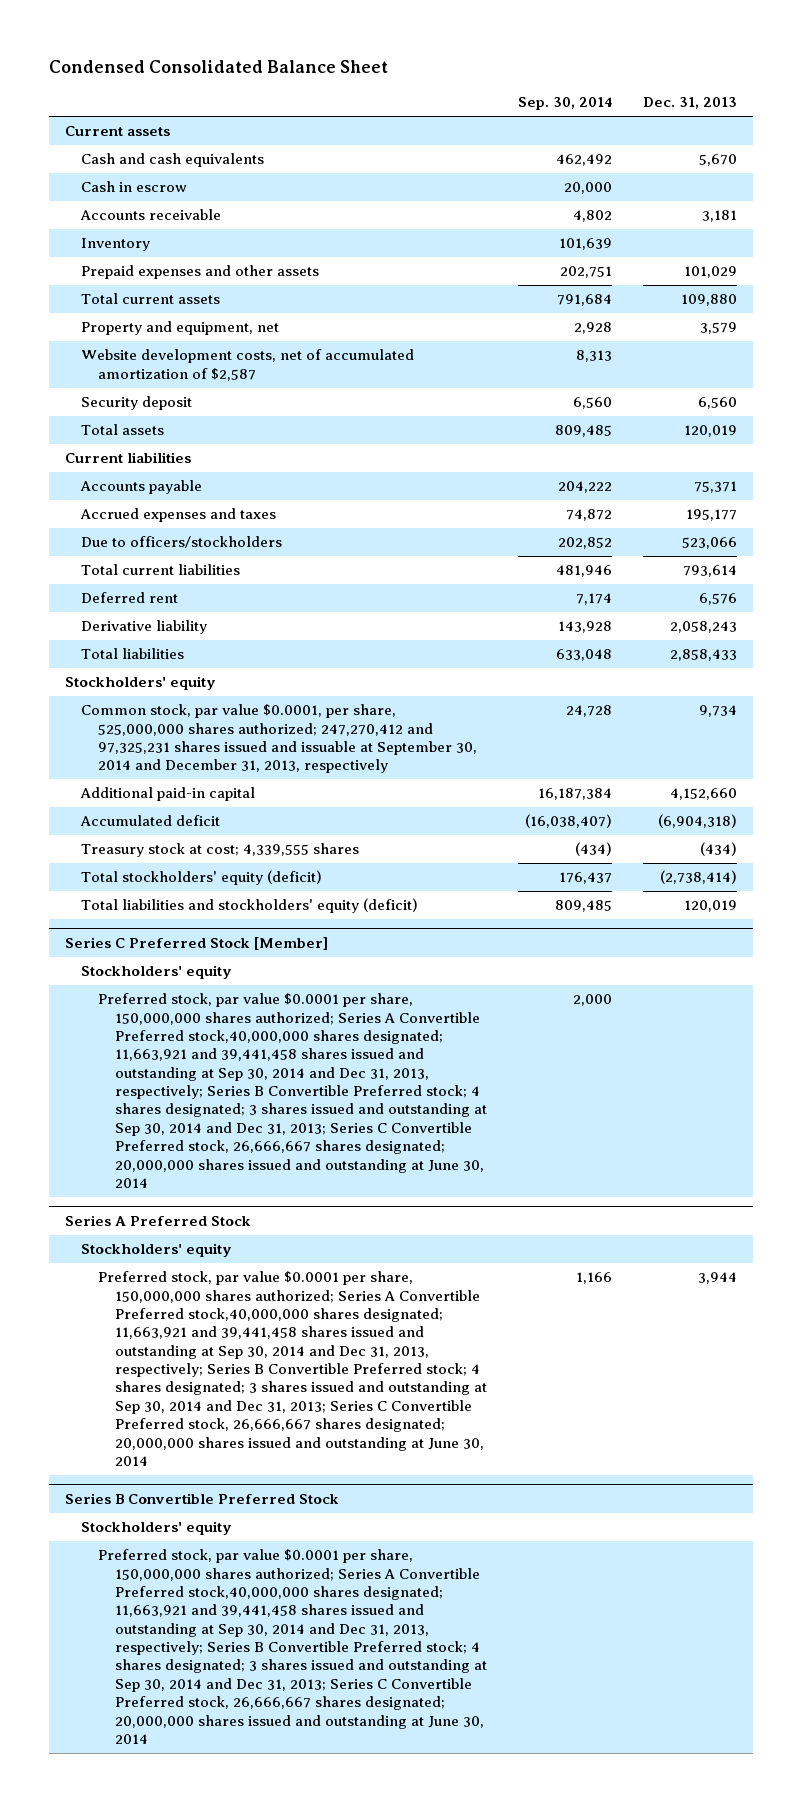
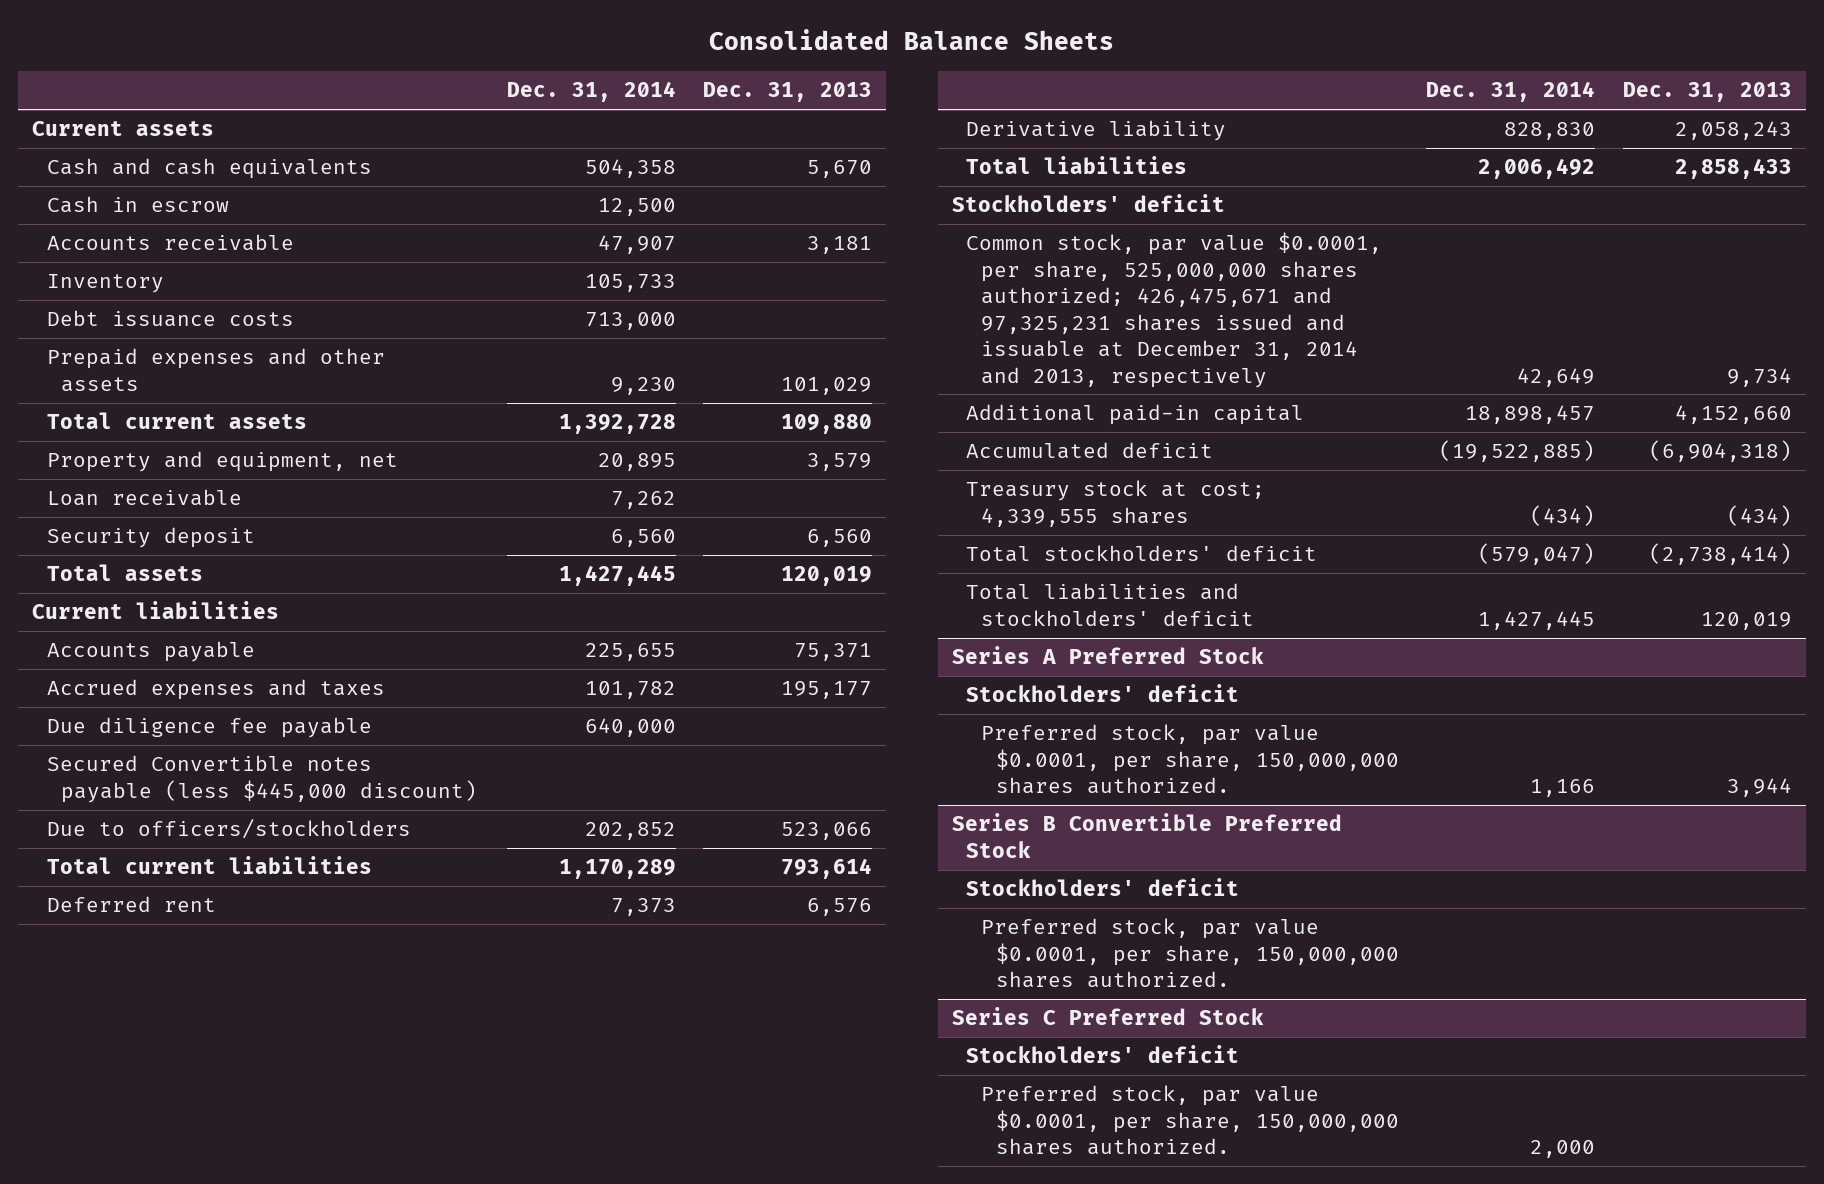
[49,59,389,73] Condensed Consolidated Balance Sheet -> [708,29,1114,51] Consolidated Balance Sheets
[517,97,612,111] Sep. 30, 2014 -> none
none -> [506,81,676,103] Dec. 31, 2014
none -> [46,310,294,328] Debt issuance costs
[81,349,415,381] Website development costs, net of accumulated amortization of $2,587 -> none
none -> [46,489,242,507] Loan receivable
none -> [46,717,372,739] Due diligence fee payable
none -> [46,755,478,803] Secured Convertible notes payable (less $445,000 discount)
[64,676,216,691] Stockholders' equity -> [951,194,1225,213] Stockholders' deficit
[81,704,478,774] Common stock, par value $0.0001, per share, 525,000,000 shares authorized; 247,270,412 and 97,325,231 shares issued and issuable at September 30, 2014 and December 31, 2013, respectively -> [966,232,1383,388] Common stock, par value $0.0001, per share, 525,000,000 shares authorized; 426,475,671 and 97,325,231 shares issued and issuable at December 31, 2014 and 2013, respectively
[64,936,328,950] Series C Preferred Stock [Member] -> none
[81,965,233,980] Stockholders' equity -> none
[98,993,487,1188] Preferred stock, par value $0.0001 per share, 150,000,000 shares authorized; Series A Convertible Preferred stock,40,000,000 shares designated; 11,663,921 and 39,441,458 shares issued and outstanding at Sep 30, 2014 and Dec 31, 2013, respectively; Series B Convertible Preferred stock; 4 shares designated; 3 shares issued and outstanding at Sep 30, 2014 and Dec 31, 2013; Series C Convertible Preferred stock, 26,666,667 shares designated; 20,000,000 shares issued and outstanding at June 30, 2014 -> none
[81,870,323,886] Total stockholders' equity (deficit) -> [966,545,1318,563] Total stockholders' deficit
[81,898,419,914] Total liabilities and stockholders' equity (deficit) -> [966,583,1254,626] Total liabilities and stockholders' deficit
[81,1243,233,1258] Stockholders' equity -> [966,684,1240,703] Stockholders' deficit
[98,1271,487,1466] Preferred stock, par value $0.0001 per share, 150,000,000 shares authorized; Series A Convertible Preferred stock,40,000,000 shares designated; 11,663,921 and 39,441,458 shares issued and outstanding at Sep 30, 2014 and Dec 31, 2013, respectively; Series B Convertible Preferred stock; 4 shares designated; 3 shares issued and outstanding at Sep 30, 2014 and Dec 31, 2013; Series C Convertible Preferred stock, 26,666,667 shares designated; 20,000,000 shares issued and outstanding at June 30, 2014 -> [980,724,1399,795] Preferred stock, par value $0.0001, per share, 150,000,000 shares authorized.
[81,1521,233,1536] Stockholders' equity -> [966,878,1240,897] Stockholders' deficit
[98,1549,487,1744] Preferred stock, par value $0.0001 per share, 150,000,000 shares authorized; Series A Convertible Preferred stock,40,000,000 shares designated; 11,663,921 and 39,441,458 shares issued and outstanding at Sep 30, 2014 and Dec 31, 2013, respectively; Series B Convertible Preferred stock; 4 shares designated; 3 shares issued and outstanding at Sep 30, 2014 and Dec 31, 2013; Series C Convertible Preferred stock, 26,666,667 shares designated; 20,000,000 shares issued and outstanding at June 30, 2014 -> [980,918,1399,989] Preferred stock, par value $0.0001, per share, 150,000,000 shares authorized.
none -> [951,1007,1264,1026] Series C Preferred Stock
none -> [966,1045,1240,1064] Stockholders' deficit
none -> [980,1085,1399,1156] Preferred stock, par value $0.0001, per share, 150,000,000 shares authorized.

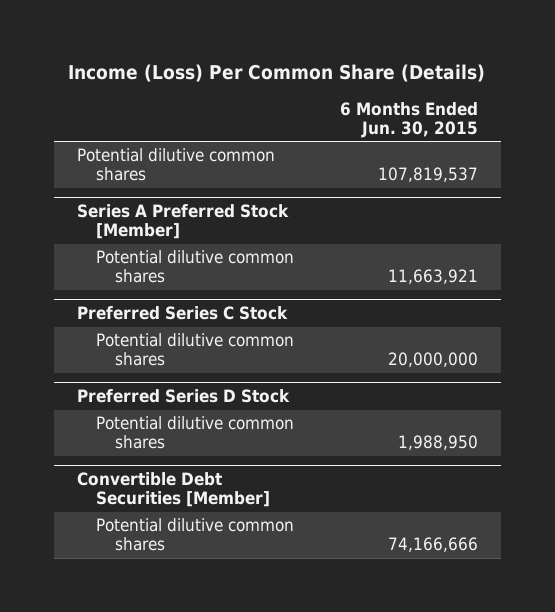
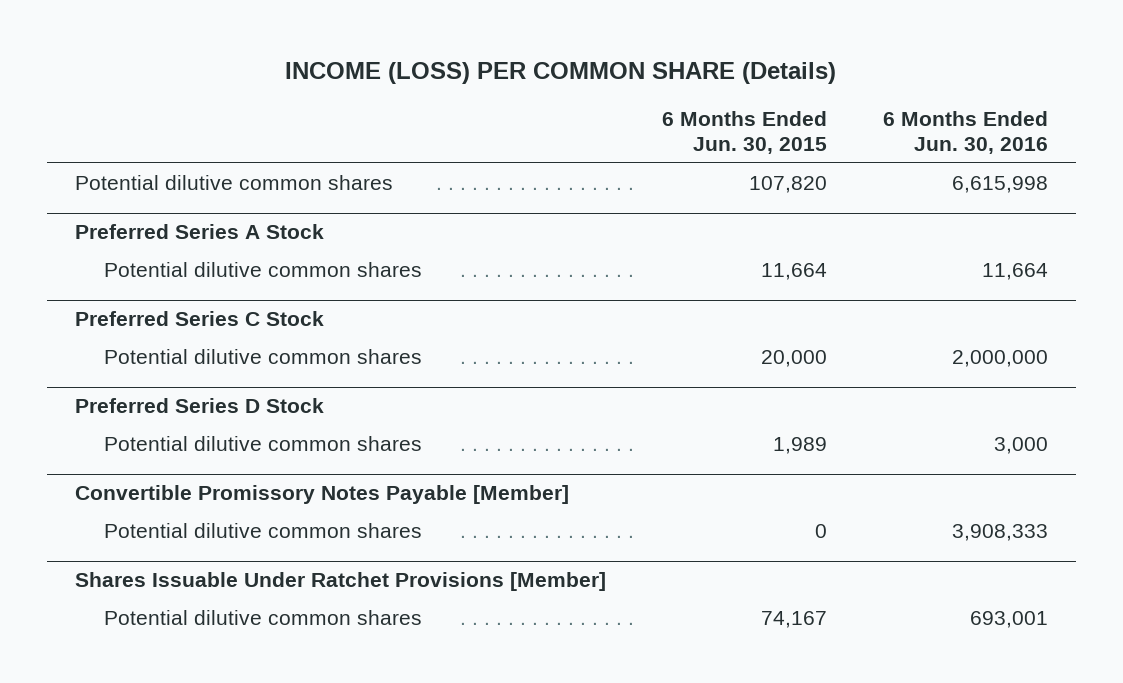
[68,63,486,82] Income (Loss) Per Common Share (Details) -> [285,62,837,85] INCOME (LOSS) PER COMMON SHARE (Details)
none -> [882,111,1048,155] 6 Months Ended Jun. 30, 2016
[377,167,478,183] 107,819,537 -> [748,175,827,193] 107,820
[76,203,289,240] Series A Preferred Stock [Member] -> [74,224,324,240] Preferred Series A Stock
[387,269,478,285] 11,663,921 -> [760,262,827,280] 11,664
[387,352,478,368] 20,000,000 -> [760,349,827,367] 20,000
[397,435,478,451] 1,988,950 -> [772,436,827,454] 1,989
[76,471,270,508] Convertible Debt Securities [Member] -> [74,485,569,505] Convertible Promissory Notes Payable [Member]
[387,537,478,553] 74,166,666 -> [814,523,827,538] 0
none -> [74,572,606,592] Shares Issuable Under Ratchet Provisions [Member]
none -> [104,609,423,625] Potential dilutive common shares

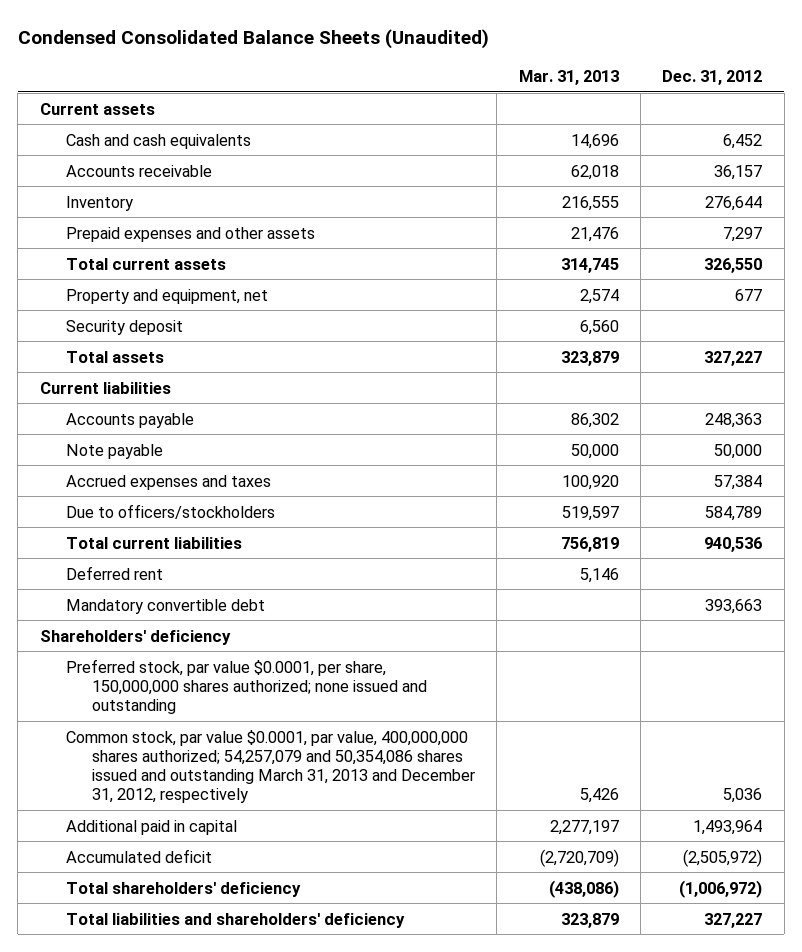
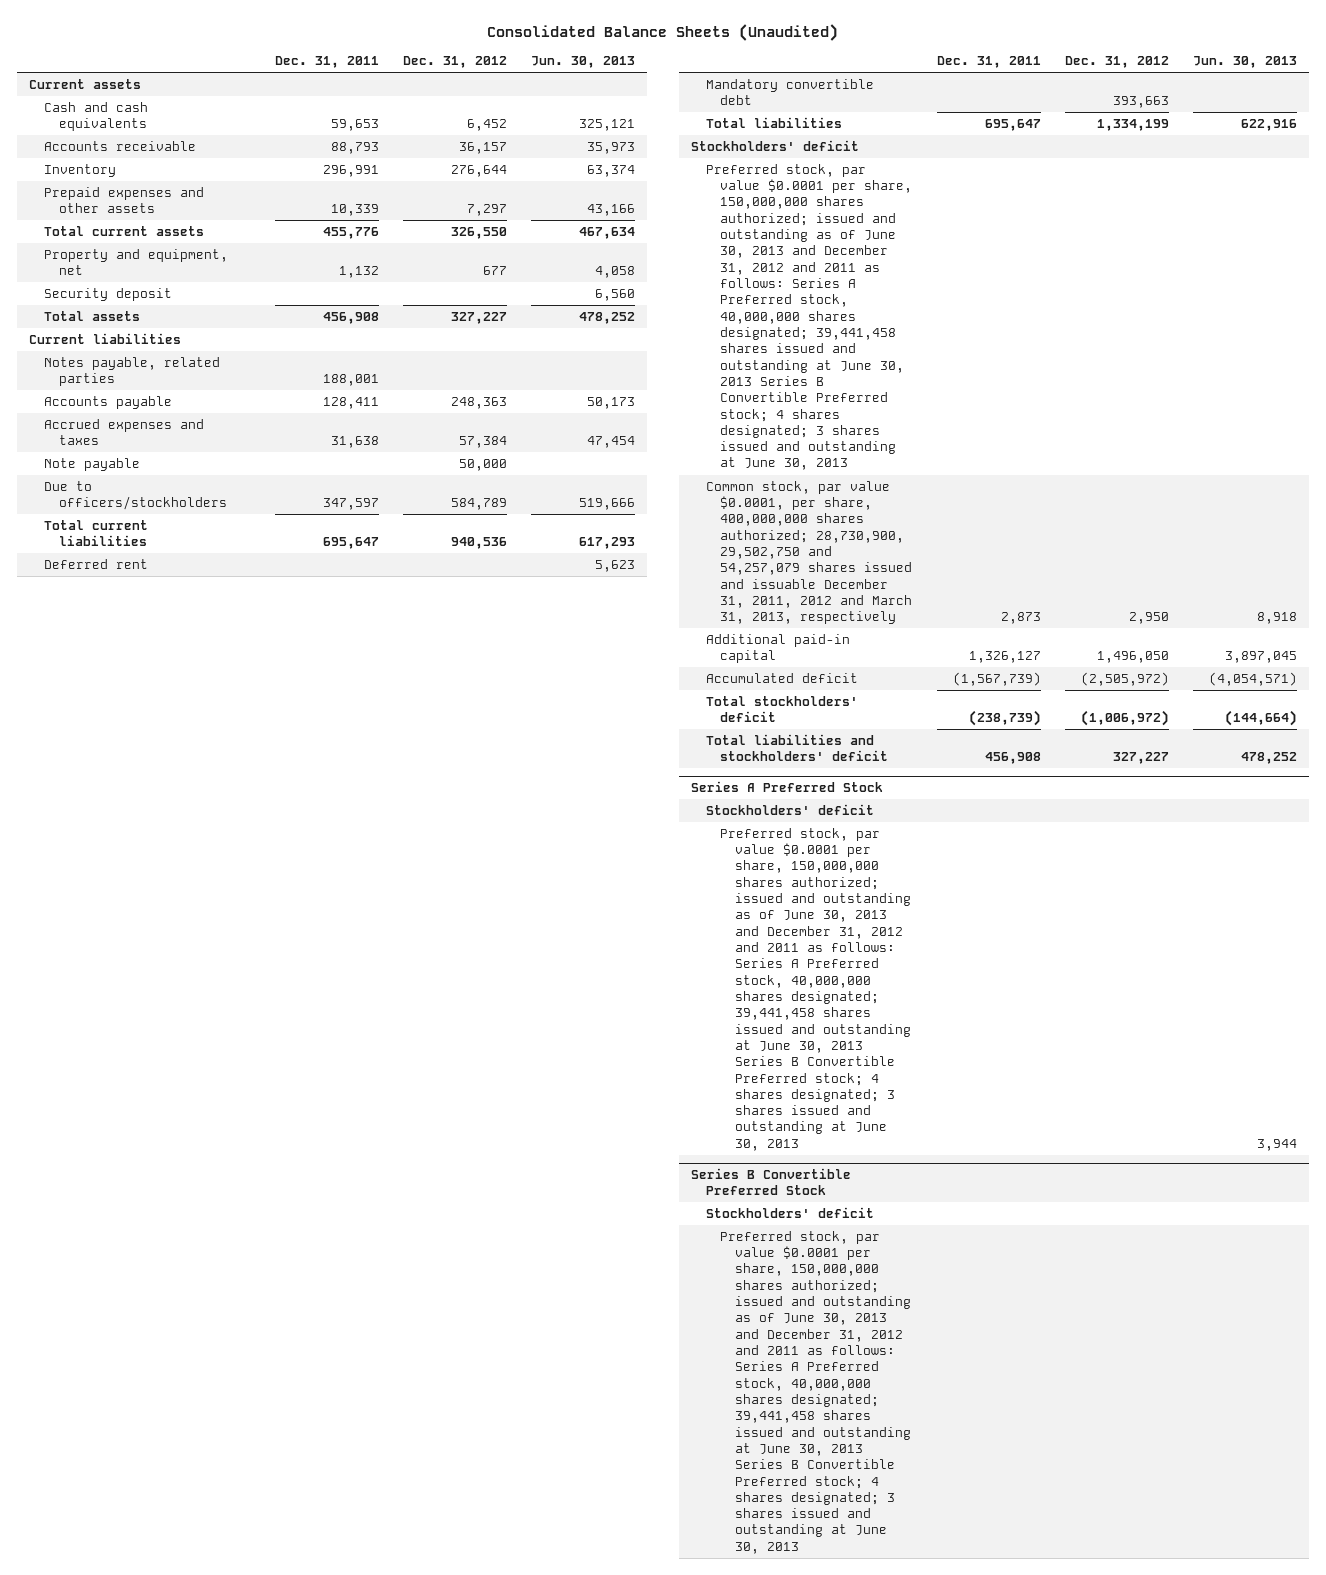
[17,28,489,49] Condensed Consolidated Balance Sheets (Unaudited) -> [487,23,839,41] Consolidated Balance Sheets (Unaudited)
[518,69,619,85] Mar. 31, 2013 -> none
none -> [275,56,380,69] Dec. 31, 2011
none -> [531,56,636,69] Jun. 30, 2013
none -> [44,356,221,387] Notes payable, related parties
[65,443,163,459] Note payable -> [44,457,141,471] Note payable
none -> [705,116,842,128] Total liabilities
[39,629,231,645] Shareholders' deficiency -> [690,139,859,151] Stockholders' deficit
[65,658,427,714] Preferred stock, par value $0.0001, per share, 150,000,000 shares authorized; none issued and outstanding -> [705,163,913,471] Preferred stock, par value $0.0001 per share, 150,000,000 shares authorized; issued and outstanding as of June 30, 2013 and December 31, 2012 and 2011 as follows: Series A Preferred stock, 40,000,000 shares designated; 39,441,458 shares issued and outstanding at June 30, 2013 Series B Convertible Preferred stock; 4 shares designated; 3 shares issued and outstanding at June 30, 2013
[65,729,475,804] Common stock, par value $0.0001, par value, 400,000,000 shares authorized; 54,257,079 and 50,354,086 shares issued and outstanding March 31, 2013 and December 31, 2012, respectively -> [705,480,913,625] Common stock, par value $0.0001, per share, 400,000,000 shares authorized; 28,730,900, 29,502,750 and 54,257,079 shares issued and issuable December 31, 2011, 2012 and March 31, 2013, respectively
[723,788,763,804] 5,036 -> [1128,612,1169,625] 2,950
[65,819,237,835] Additional paid in capital -> [705,633,850,664] Additional paid-in capital
[693,819,763,835] 1,493,964 -> [1096,651,1169,664] 1,496,050
[65,881,301,897] Total shareholders' deficiency -> [705,695,858,723] Total stockholders' deficit
[65,912,405,928] Total liabilities and shareholders' deficiency -> [705,733,889,762] Total liabilities and stockholders' deficit
none -> [690,781,883,793] Series A Preferred Stock
none -> [705,803,874,815] Stockholders' deficit
none -> [720,827,912,1151] Preferred stock, par value $0.0001 per share, 150,000,000 shares authorized; issued and outstanding as of June 30, 2013 and December 31, 2012 and 2011 as follows: Series A Preferred stock, 40,000,000 shares designated; 39,441,458 shares issued and outstanding at June 30, 2013 Series B Convertible Preferred stock; 4 shares designated; 3 shares issued and outstanding at June 30, 2013
none -> [690,1168,851,1196] Series B Convertible Preferred Stock
none -> [705,1206,874,1218] Stockholders' deficit
none -> [720,1230,912,1554] Preferred stock, par value $0.0001 per share, 150,000,000 shares authorized; issued and outstanding as of June 30, 2013 and December 31, 2012 and 2011 as follows: Series A Preferred stock, 40,000,000 shares designated; 39,441,458 shares issued and outstanding at June 30, 2013 Series B Convertible Preferred stock; 4 shares designated; 3 shares issued and outstanding at June 30, 2013

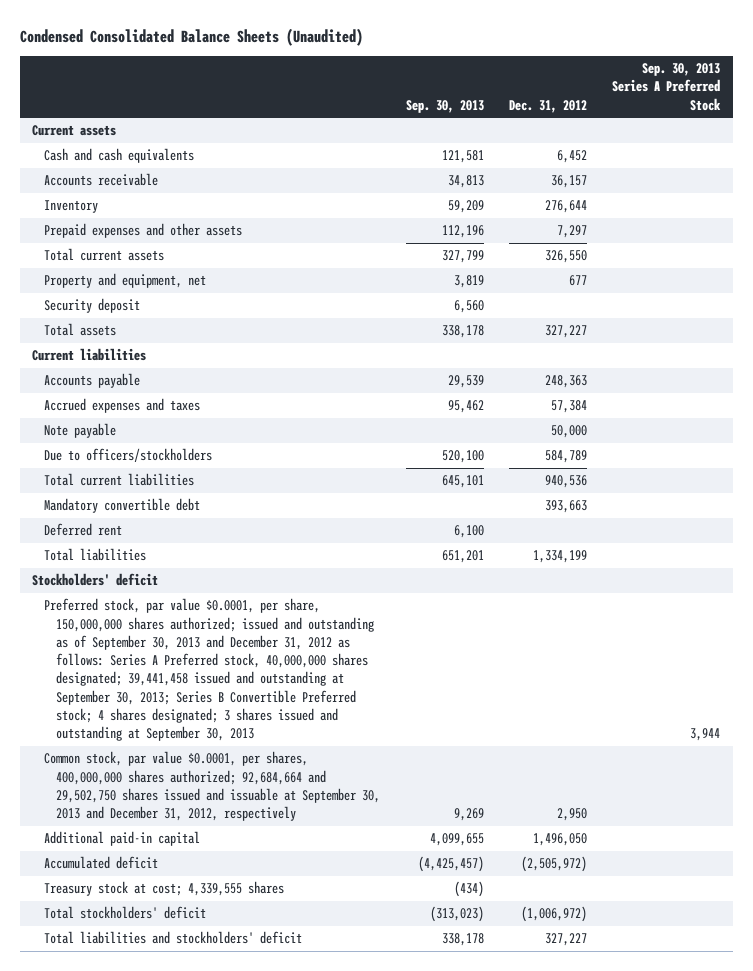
[487,23,839,41] Consolidated Balance Sheets (Unaudited) -> [19,27,363,46] Condensed Consolidated Balance Sheets (Unaudited)
[275,56,380,69] Dec. 31, 2011 -> none
[531,56,636,69] Jun. 30, 2013 -> none
none -> [405,99,484,113] Sep. 30, 2013
none -> [612,63,722,111] Sep. 30, 2013 Series A Preferred Stock
[44,356,221,387] Notes payable, related parties -> none
[44,558,149,569] Deferred rent -> [44,523,123,537] Deferred rent
[705,163,913,471] Preferred stock, par value $0.0001 per share, 150,000,000 shares authorized; issued and outstanding as of June 30, 2013 and December 31, 2012 and 2011 as follows: Series A Preferred stock, 40,000,000 shares designated; 39,441,458 shares issued and outstanding at June 30, 2013 Series B Convertible Preferred stock; 4 shares designated; 3 shares issued and outstanding at June 30, 2013 -> [44,598,375,741] Preferred stock, par value $0.0001, per share, 150,000,000 shares authorized; issued and outstanding as of September 30, 2013 and December 31, 2012 as follows: Series A Preferred stock, 40,000,000 shares designated; 39,441,458 issued and outstanding at September 30, 2013; Series B Convertible Preferred stock; 4 shares designated; 3 shares issued and outstanding at September 30, 2013
[705,480,913,625] Common stock, par value $0.0001, per share, 400,000,000 shares authorized; 28,730,900, 29,502,750 and 54,257,079 shares issued and issuable December 31, 2011, 2012 and March 31, 2013, respectively -> [44,751,381,822] Common stock, par value $0.0001, per shares, 400,000,000 shares authorized; 92,684,664 and 29,502,750 shares issued and issuable at September 30, 2013 and December 31, 2012, respectively
none -> [44,881,285,897] Treasury stock at cost; 4,339,555 shares
[690,781,883,793] Series A Preferred Stock -> none
[705,803,874,815] Stockholders' deficit -> none
[720,827,912,1151] Preferred stock, par value $0.0001 per share, 150,000,000 shares authorized; issued and outstanding as of June 30, 2013 and December 31, 2012 and 2011 as follows: Series A Preferred stock, 40,000,000 shares designated; 39,441,458 shares issued and outstanding at June 30, 2013 Series B Convertible Preferred stock; 4 shares designated; 3 shares issued and outstanding at June 30, 2013 -> none
[690,1168,851,1196] Series B Convertible Preferred Stock -> none
[705,1206,874,1218] Stockholders' deficit -> none
[720,1230,912,1554] Preferred stock, par value $0.0001 per share, 150,000,000 shares authorized; issued and outstanding as of June 30, 2013 and December 31, 2012 and 2011 as follows: Series A Preferred stock, 40,000,000 shares designated; 39,441,458 shares issued and outstanding at June 30, 2013 Series B Convertible Preferred stock; 4 shares designated; 3 shares issued and outstanding at June 30, 2013 -> none

